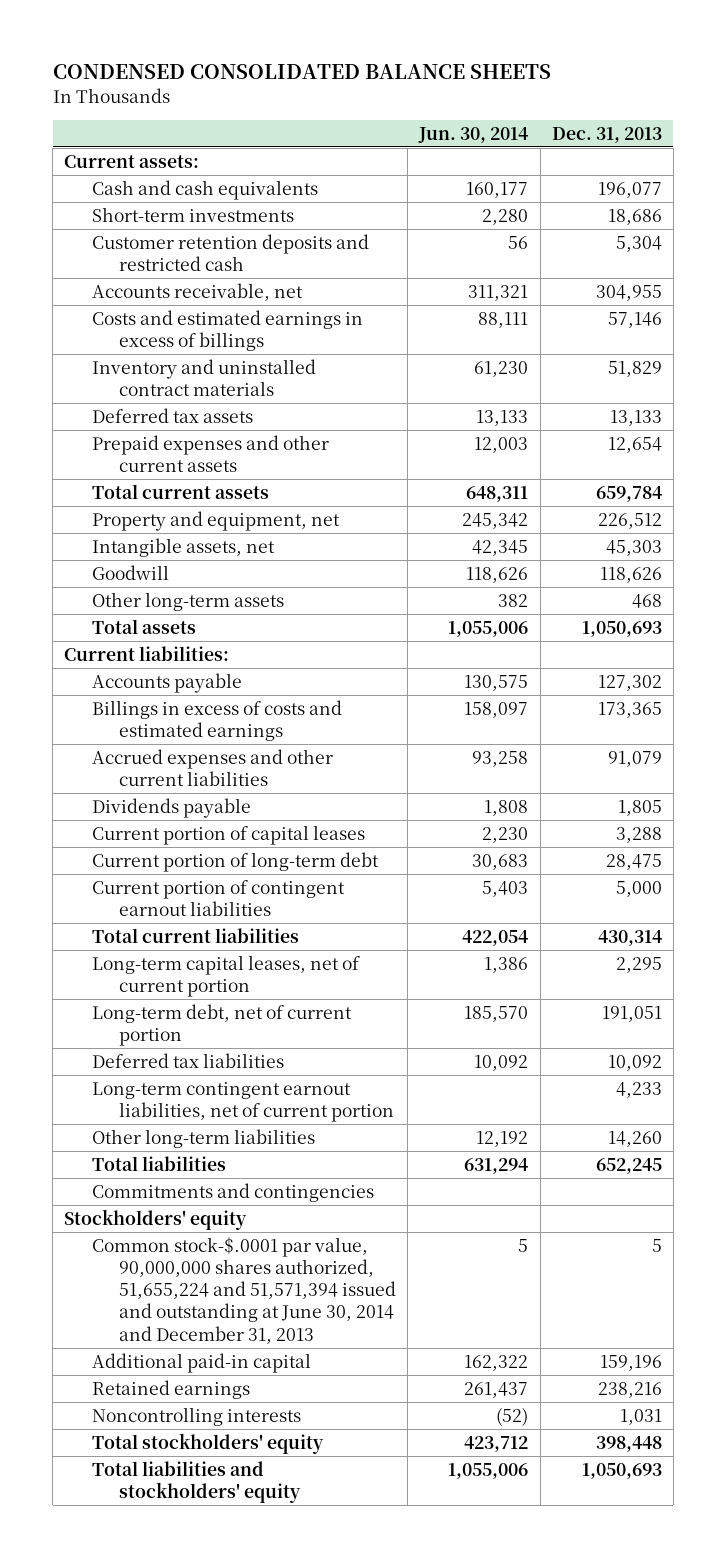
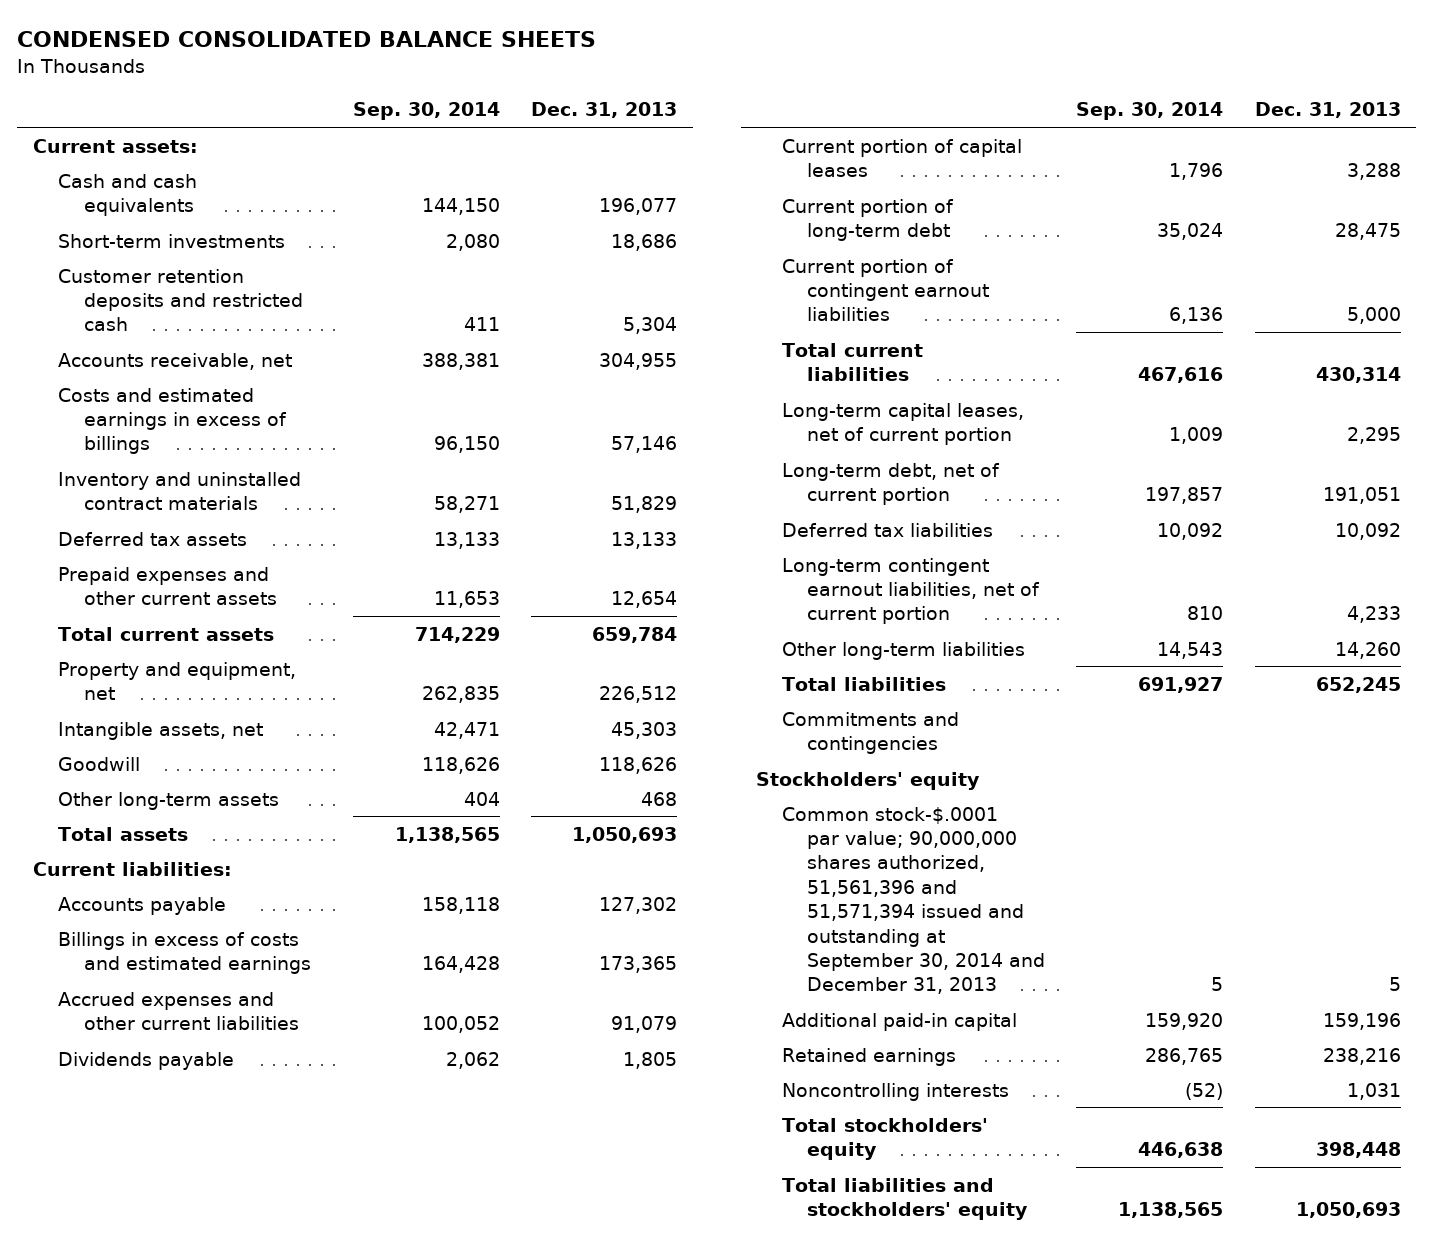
[418,126,529,143] Jun. 30, 2014 -> none
none -> [352,102,500,121] Sep. 30, 2014
[91,1236,396,1344] Common stock-$.0001 par value, 90,000,000 shares authorized, 51,655,224 and 51,571,394 issued and outstanding at June 30, 2014 and December 31, 2013 -> [781,806,1046,995] Common stock-$.0001 par value; 90,000,000 shares authorized, 51,561,396 and 51,571,394 issued and outstanding at September 30, 2014 and December 31, 2013

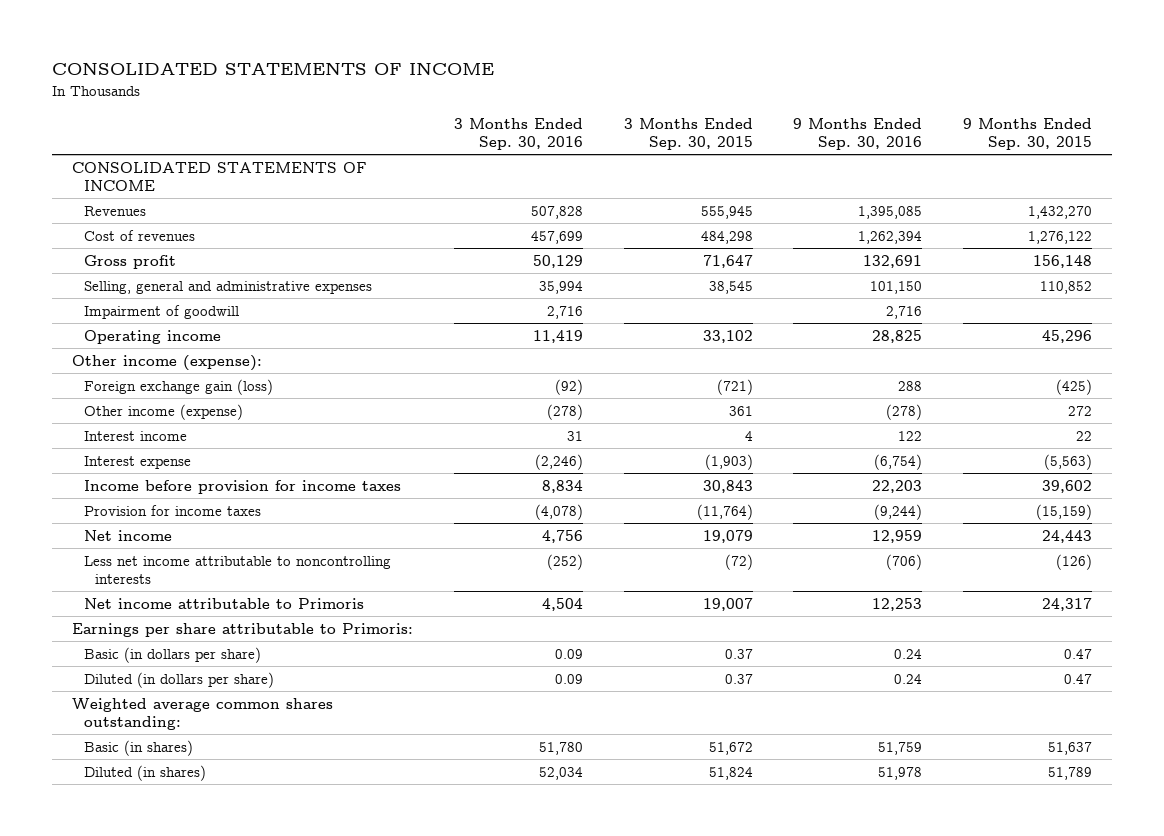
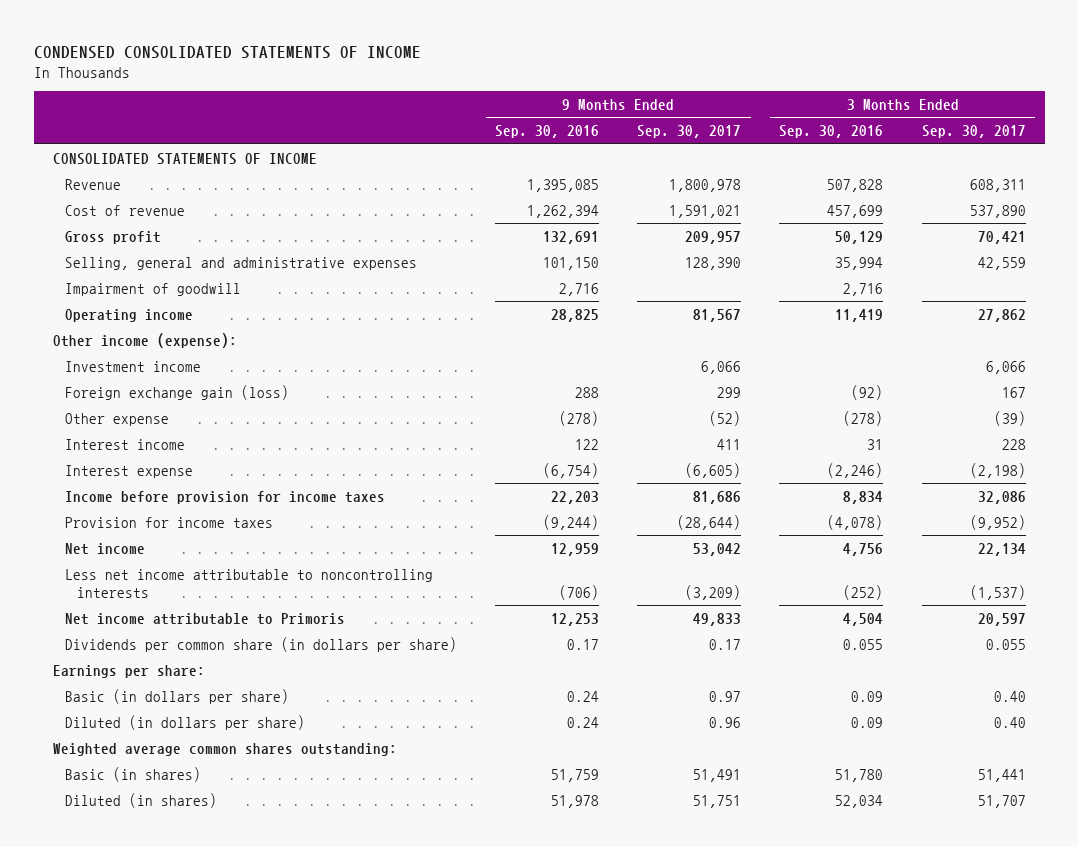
[51,62,494,76] CONSOLIDATED STATEMENTS OF INCOME -> [33,45,421,59] CONDENSED CONSOLIDATED STATEMENTS OF INCOME
[623,117,753,150] 3 Months Ended Sep. 30, 2015 -> none
[962,117,1092,150] 9 Months Ended Sep. 30, 2015 -> none
none -> [637,125,742,139] Sep. 30, 2017
none -> [921,125,1026,139] Sep. 30, 2017
[83,205,146,216] Revenues -> [65,178,122,190] Revenue
[83,229,195,241] Cost of revenues -> [65,204,186,216] Cost of revenue
none -> [65,360,202,372] Investment income
[83,403,243,420] Other income (expense) -> [65,412,170,426] Other expense
none -> [65,636,458,652] Dividends per common share (in dollars per share)
[72,622,414,637] Earnings per share attributable to Primoris: -> [52,664,205,678] Earnings per share:

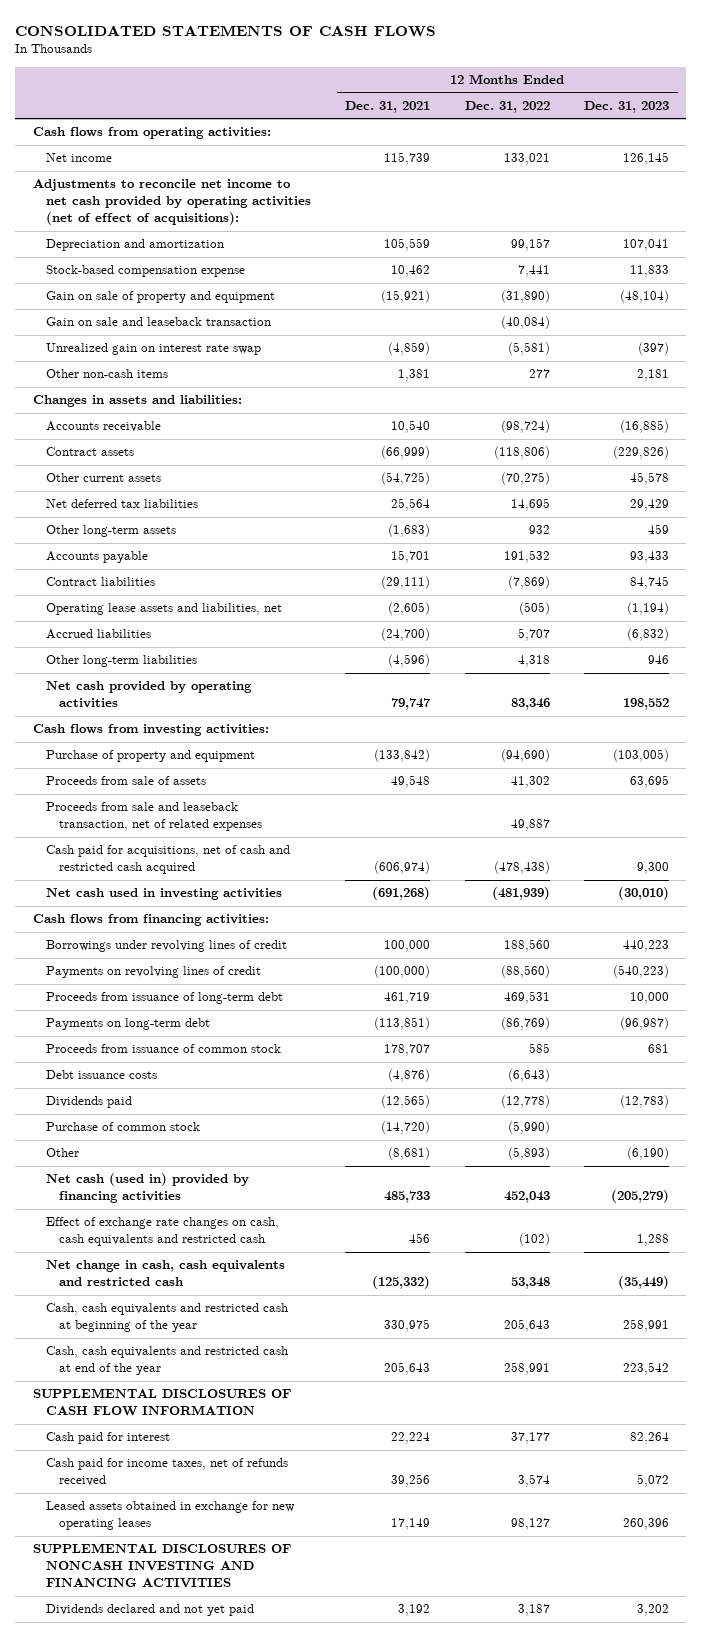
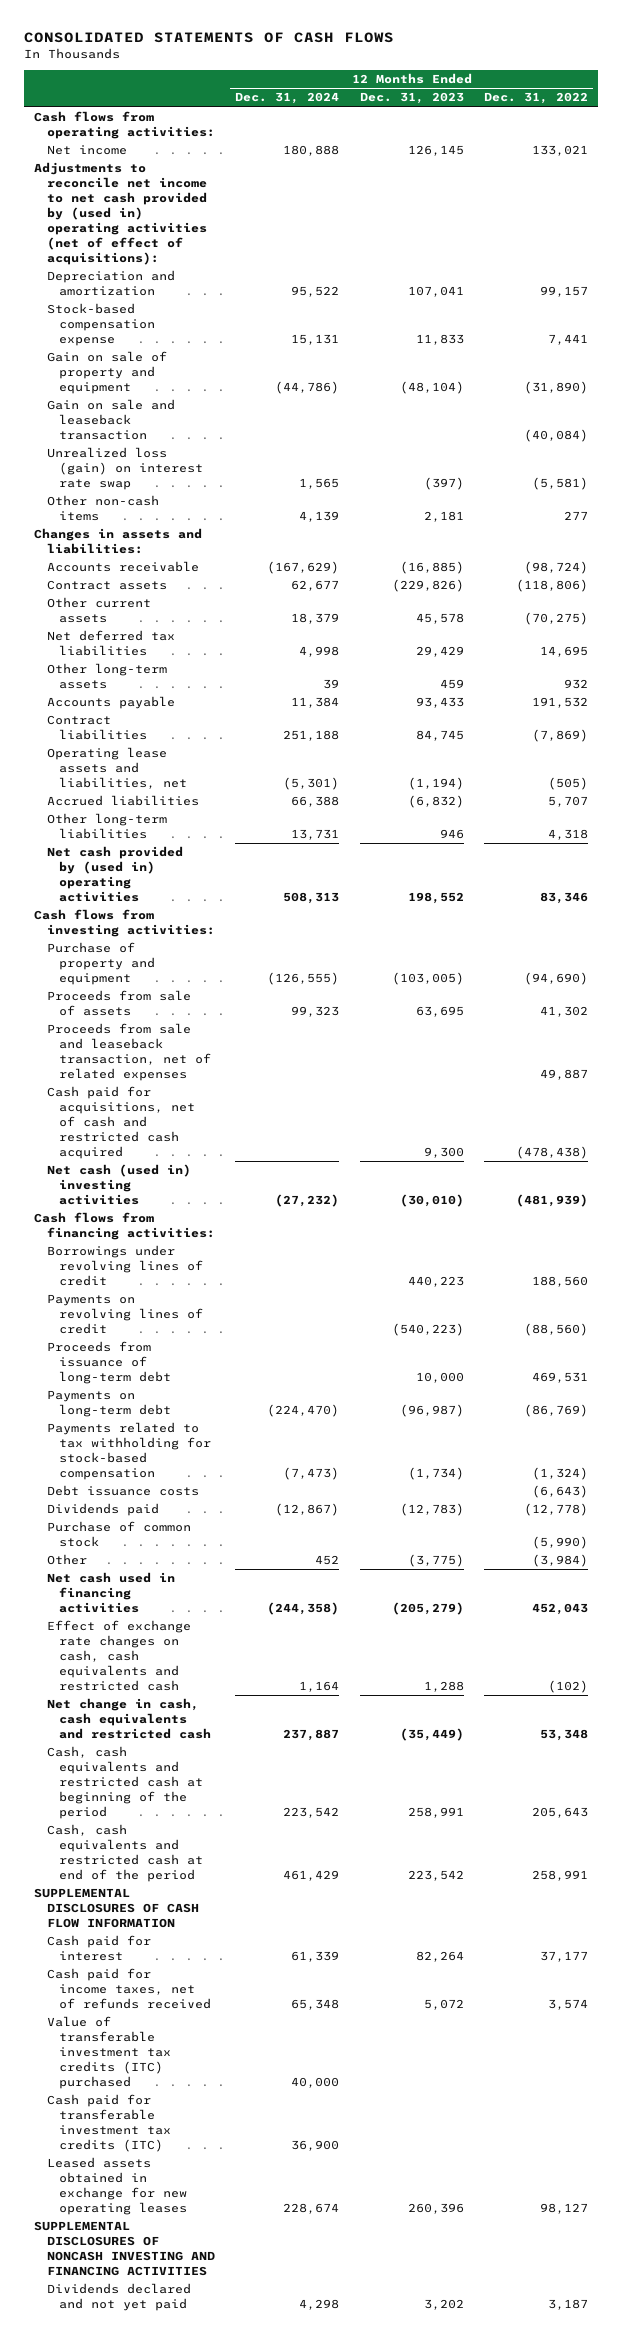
[345,100,431,113] Dec. 31, 2021 -> none
none -> [235,92,340,105] Dec. 31, 2024
[32,179,311,226] Adjustments to reconcile net income to net cash provided by operating activities (net of effect of acquisitions): -> [34,162,207,265] Adjustments to reconcile net income to net cash provided by (used in) operating activities (net of effect of acquisitions):
[45,343,261,356] Unrealized gain on interest rate swap -> [46,447,203,491] Unrealized loss (gain) on interest rate swap
[45,681,252,709] Net cash provided by operating activities -> [46,846,183,903] Net cash provided by (used in) operating activities
[45,888,282,901] Net cash used in investing activities -> [46,1164,191,1206] Net cash (used in) investing activities
[45,1044,281,1054] Proceeds from issuance of common stock -> none
none -> [46,1422,211,1481] Payments related to tax withholding for stock-based compensation
[507,1147,550,1161] (5,893) -> [532,1554,589,1568] (3,984)
[627,1147,670,1161] (6,190) -> [407,1554,464,1568] (3,775)
[45,1173,249,1204] Net cash (used in) provided by financing activities -> [46,1572,175,1614] Net cash used in financing activities
[45,1303,288,1333] Cash, cash equivalents and restricted cash at beginning of the year -> [46,1746,203,1820] Cash, cash equivalents and restricted cash at beginning of the period
[45,1346,288,1376] Cash, cash equivalents and restricted cash at end of the year -> [46,1824,203,1883] Cash, cash equivalents and restricted cash at end of the period
none -> [46,2016,171,2090] Value of transferable investment tax credits (ITC) purchased
none -> [46,2094,171,2153] Cash paid for transferable investment tax credits (ITC)

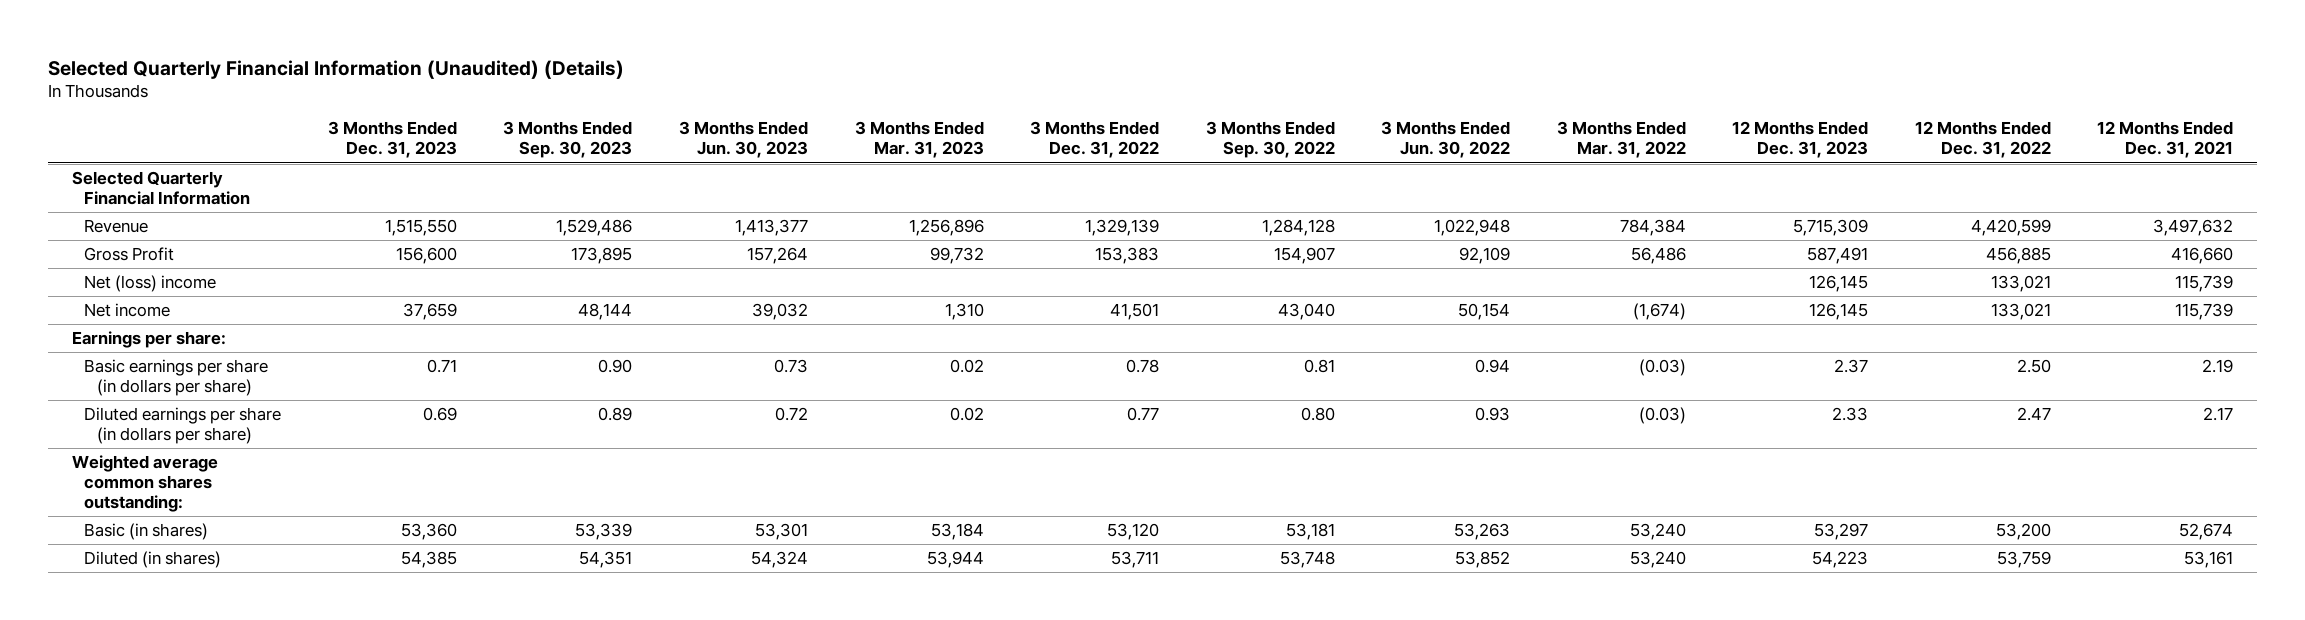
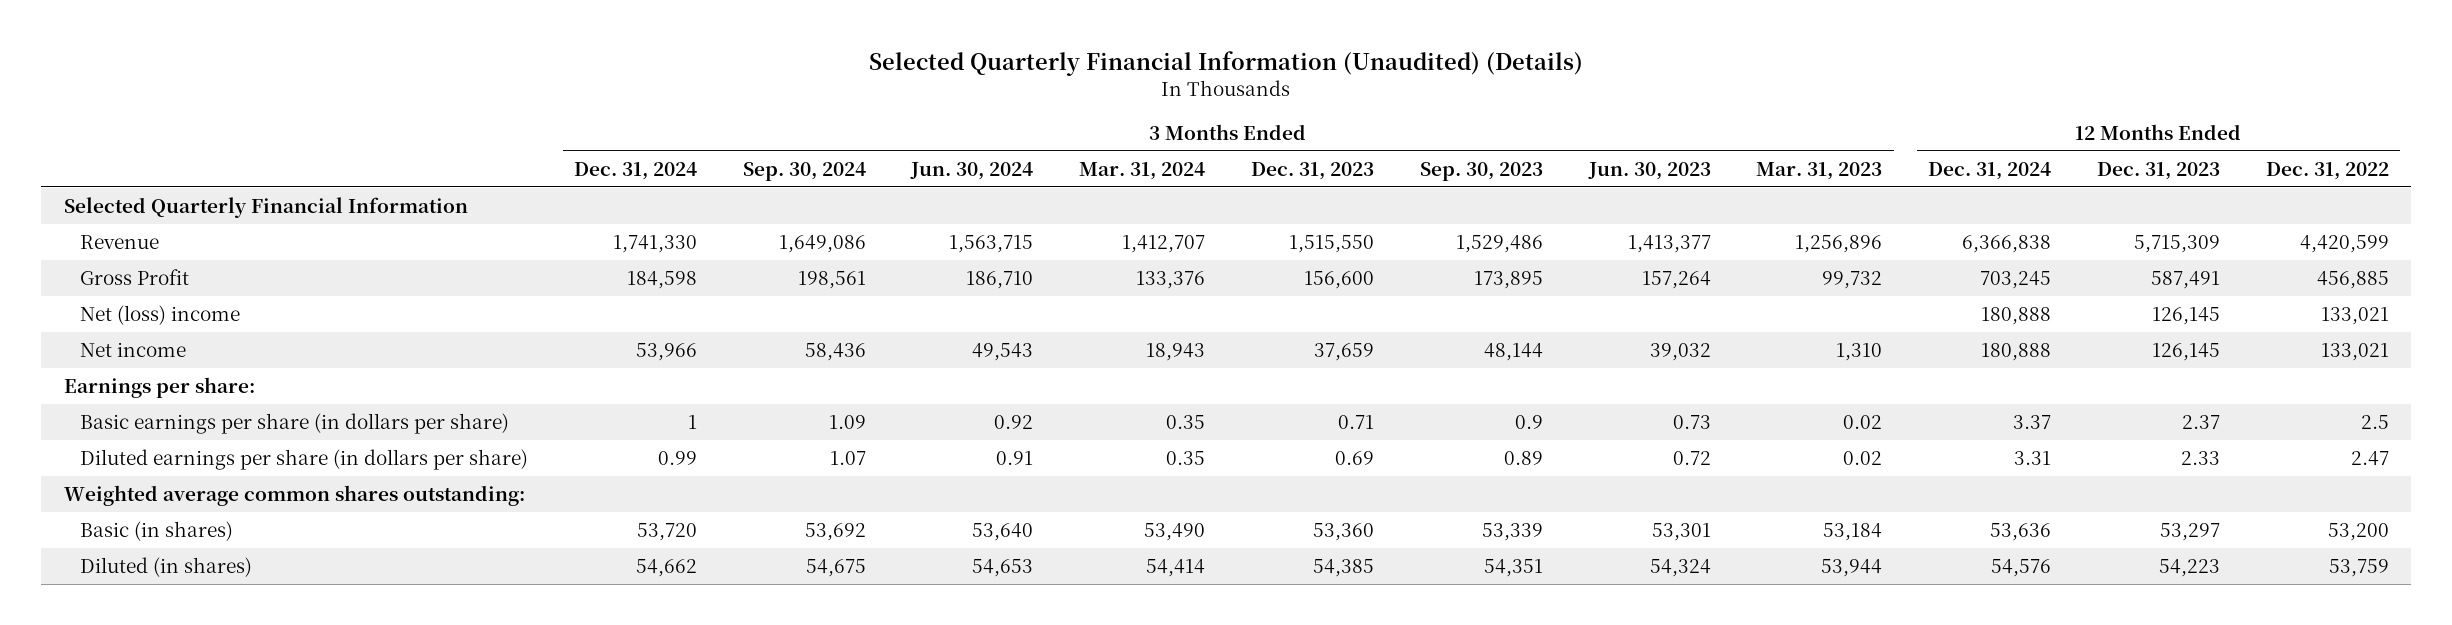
[1030,121,1160,159] 3 Months Ended Dec. 31, 2022 -> none
[1205,121,1335,159] 3 Months Ended Sep. 30, 2022 -> none
[1381,121,1511,159] 3 Months Ended Jun. 30, 2022 -> none
[1556,121,1686,159] 3 Months Ended Mar. 31, 2022 -> none
[2097,121,2234,159] 12 Months Ended Dec. 31, 2021 -> none
none -> [573,161,697,180] Dec. 31, 2024
none -> [742,161,866,181] Sep. 30, 2024
none -> [910,161,1034,180] Jun. 30, 2024
none -> [1079,161,1206,180] Mar. 31, 2024
none -> [1928,161,2052,180] Dec. 31, 2024
[598,359,633,374] 0.90 -> [1514,414,1543,429] 0.9
[2016,359,2051,374] 2.50 -> [2360,414,2389,429] 2.5

